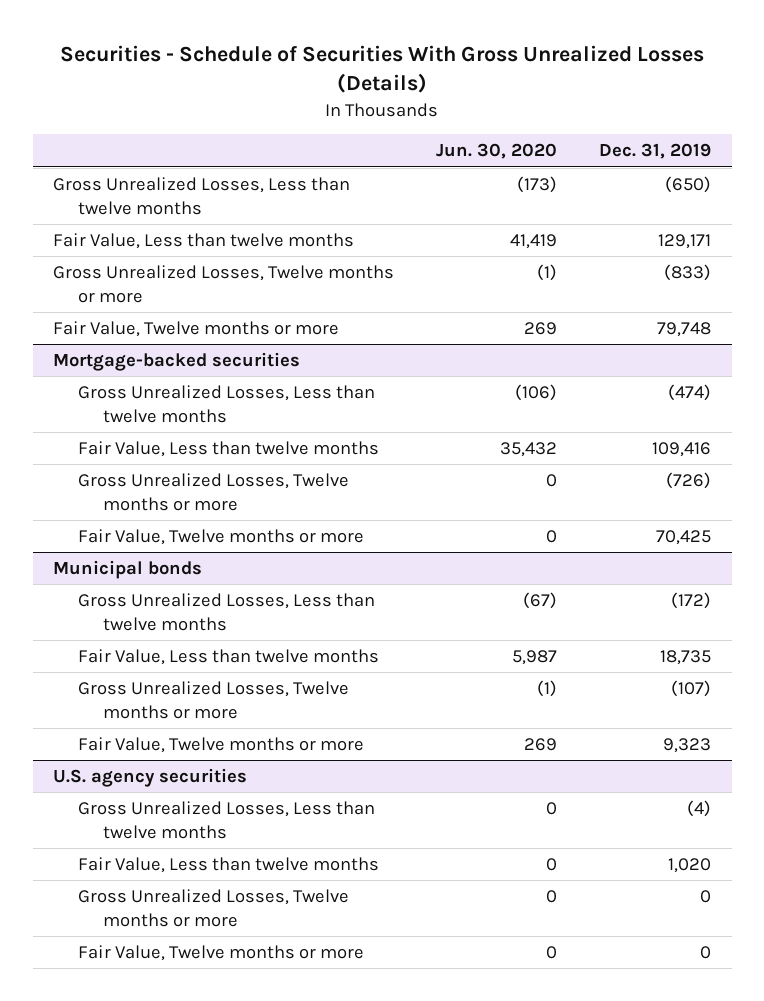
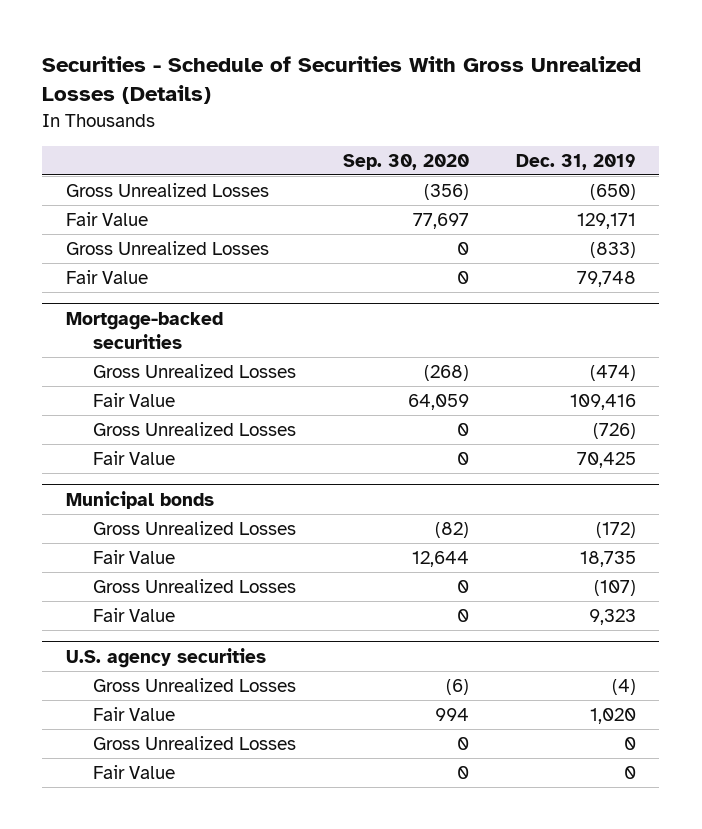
[436,143,558,160] Jun. 30, 2020 -> none
none -> [343,153,470,170] Sep. 30, 2020
[53,177,351,215] Gross Unrealized Losses, Less than twelve months -> [65,182,269,197] Gross Unrealized Losses
[53,233,355,250] Fair Value, Less than twelve months -> [65,211,148,226] Fair Value
[53,265,395,303] Gross Unrealized Losses, Twelve months or more -> [65,240,269,255] Gross Unrealized Losses
[53,321,340,338] Fair Value, Twelve months or more -> [65,269,148,284] Fair Value
[78,385,376,423] Gross Unrealized Losses, Less than twelve months -> [93,363,297,378] Gross Unrealized Losses
[78,441,380,458] Fair Value, Less than twelve months -> [93,392,176,407] Fair Value
[78,473,350,511] Gross Unrealized Losses, Twelve months or more -> [93,421,297,436] Gross Unrealized Losses
[78,529,365,546] Fair Value, Twelve months or more -> [93,450,176,465] Fair Value
[78,593,376,631] Gross Unrealized Losses, Less than twelve months -> [93,520,297,535] Gross Unrealized Losses
[78,649,380,666] Fair Value, Less than twelve months -> [93,549,176,564] Fair Value
[78,681,350,719] Gross Unrealized Losses, Twelve months or more -> [93,578,297,593] Gross Unrealized Losses
[78,737,365,754] Fair Value, Twelve months or more -> [93,607,176,622] Fair Value
[78,801,376,839] Gross Unrealized Losses, Less than twelve months -> [93,677,297,692] Gross Unrealized Losses
[78,857,380,874] Fair Value, Less than twelve months -> [93,706,176,721] Fair Value
[78,889,350,927] Gross Unrealized Losses, Twelve months or more -> [93,735,297,750] Gross Unrealized Losses
[78,945,365,962] Fair Value, Twelve months or more -> [93,764,176,779] Fair Value

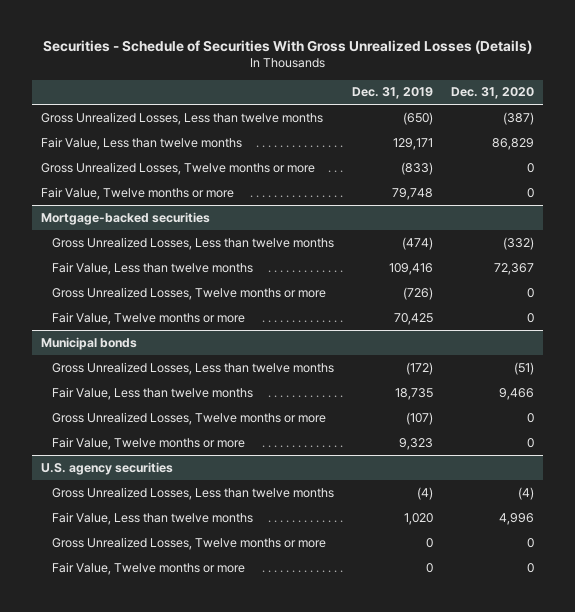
[343,153,470,170] Sep. 30, 2020 -> none
none -> [451,87,535,100] Dec. 31, 2020
[65,182,269,197] Gross Unrealized Losses -> [40,111,323,125] Gross Unrealized Losses, Less than twelve months
[65,211,148,226] Fair Value -> [40,136,242,150] Fair Value, Less than twelve months
[65,240,269,255] Gross Unrealized Losses -> [40,161,315,175] Gross Unrealized Losses, Twelve months or more
[65,269,148,284] Fair Value -> [40,186,234,200] Fair Value, Twelve months or more
[93,363,297,378] Gross Unrealized Losses -> [52,236,335,250] Gross Unrealized Losses, Less than twelve months
[93,392,176,407] Fair Value -> [52,261,254,275] Fair Value, Less than twelve months
[93,421,297,436] Gross Unrealized Losses -> [52,286,327,300] Gross Unrealized Losses, Twelve months or more
[93,450,176,465] Fair Value -> [52,311,246,325] Fair Value, Twelve months or more
[93,520,297,535] Gross Unrealized Losses -> [52,361,335,375] Gross Unrealized Losses, Less than twelve months
[93,549,176,564] Fair Value -> [52,386,254,400] Fair Value, Less than twelve months
[93,578,297,593] Gross Unrealized Losses -> [52,411,327,425] Gross Unrealized Losses, Twelve months or more
[93,607,176,622] Fair Value -> [52,436,246,450] Fair Value, Twelve months or more
[93,677,297,692] Gross Unrealized Losses -> [52,486,335,500] Gross Unrealized Losses, Less than twelve months
[93,706,176,721] Fair Value -> [52,511,254,525] Fair Value, Less than twelve months
[93,735,297,750] Gross Unrealized Losses -> [52,536,327,550] Gross Unrealized Losses, Twelve months or more
[93,764,176,779] Fair Value -> [52,561,246,575] Fair Value, Twelve months or more

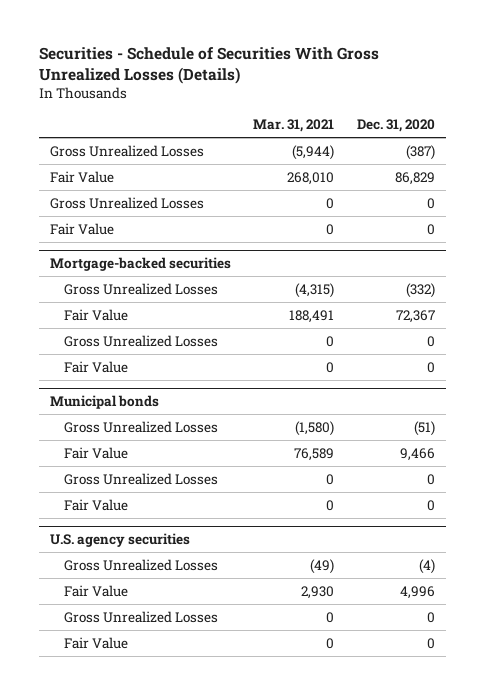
[352,87,434,100] Dec. 31, 2019 -> none
none -> [253,119,335,133] Mar. 31, 2021
[40,111,323,125] Gross Unrealized Losses, Less than twelve months -> [49,144,204,157] Gross Unrealized Losses
[40,136,242,150] Fair Value, Less than twelve months -> [49,170,114,183] Fair Value
[40,161,315,175] Gross Unrealized Losses, Twelve months or more -> [49,196,204,209] Gross Unrealized Losses
[40,186,234,200] Fair Value, Twelve months or more -> [49,222,114,235] Fair Value
[52,236,335,250] Gross Unrealized Losses, Less than twelve months -> [64,282,219,295] Gross Unrealized Losses
[52,261,254,275] Fair Value, Less than twelve months -> [64,308,129,321] Fair Value
[52,286,327,300] Gross Unrealized Losses, Twelve months or more -> [64,334,219,347] Gross Unrealized Losses
[52,311,246,325] Fair Value, Twelve months or more -> [64,360,129,373] Fair Value
[52,361,335,375] Gross Unrealized Losses, Less than twelve months -> [64,420,219,433] Gross Unrealized Losses
[52,386,254,400] Fair Value, Less than twelve months -> [64,446,129,459] Fair Value
[52,411,327,425] Gross Unrealized Losses, Twelve months or more -> [64,472,219,485] Gross Unrealized Losses
[52,436,246,450] Fair Value, Twelve months or more -> [64,498,129,511] Fair Value
[52,486,335,500] Gross Unrealized Losses, Less than twelve months -> [64,558,219,571] Gross Unrealized Losses
[52,511,254,525] Fair Value, Less than twelve months -> [64,584,129,597] Fair Value
[52,536,327,550] Gross Unrealized Losses, Twelve months or more -> [64,610,219,623] Gross Unrealized Losses
[52,561,246,575] Fair Value, Twelve months or more -> [64,636,129,649] Fair Value

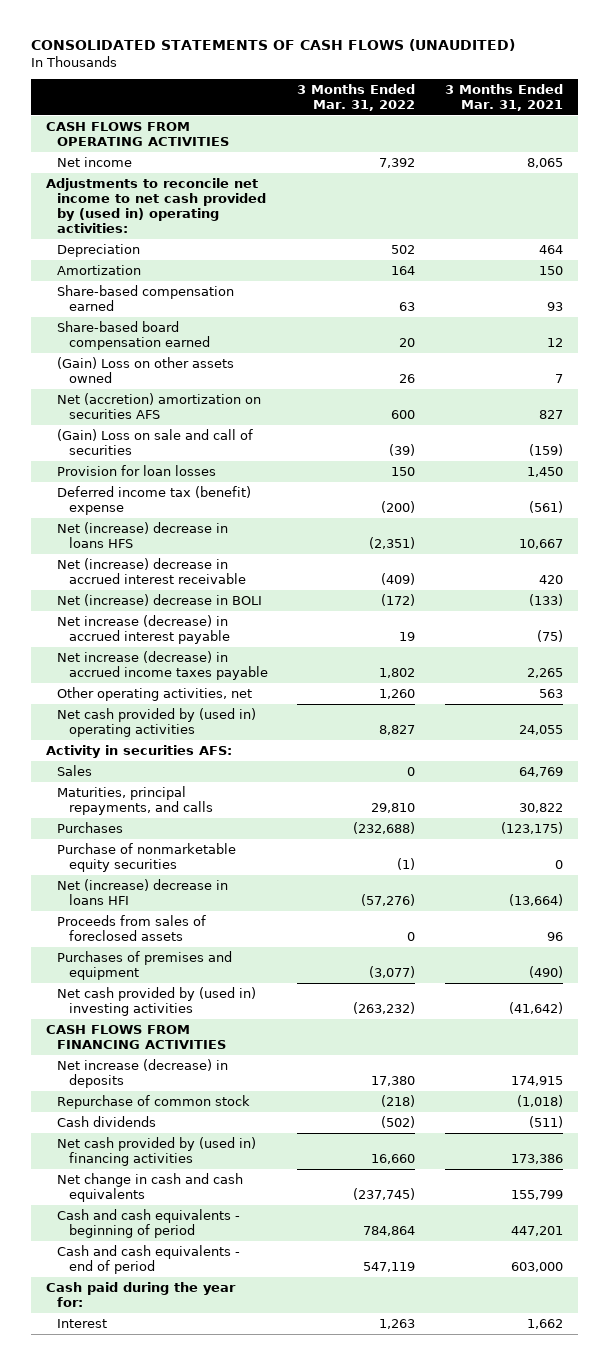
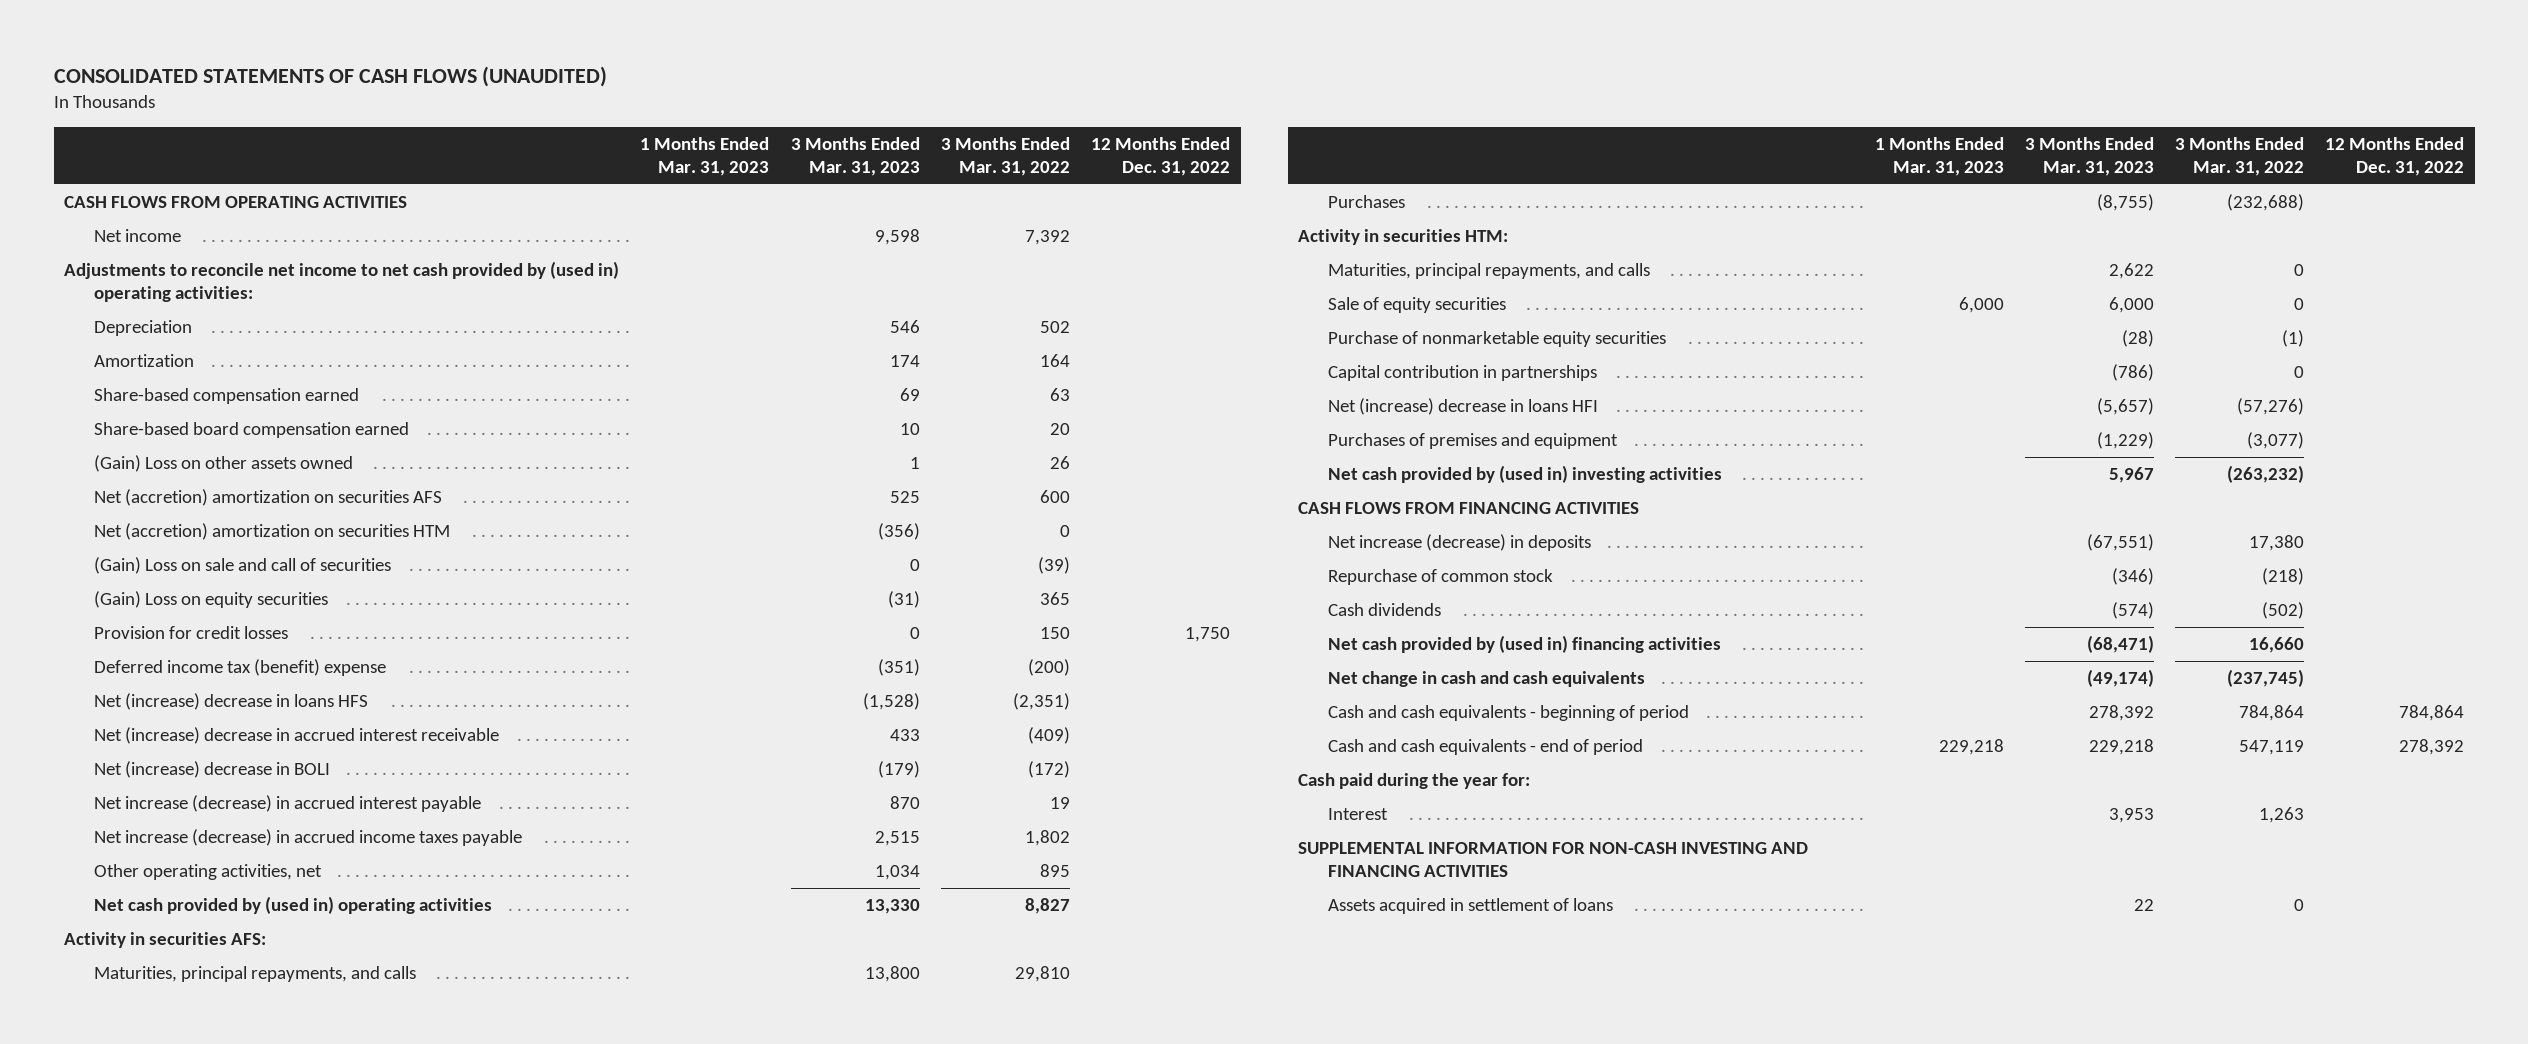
[445,84,564,112] 3 Months Ended Mar. 31, 2021 -> none
none -> [640,136,770,177] 1 Months Ended Mar. 31, 2023
none -> [790,136,920,177] 3 Months Ended Mar. 31, 2023
none -> [1091,136,1231,177] 12 Months Ended Dec. 31, 2022
none -> [94,522,451,540] Net (accretion) amortization on securities HTM
none -> [94,590,329,608] (Gain) Loss on equity securities
[57,464,217,476] Provision for loan losses -> [94,625,289,639] Provision for credit losses
[379,688,416,699] 1,260 -> [1039,863,1070,877] 895
[57,764,93,776] Sales -> none
none -> [1298,228,1509,245] Activity in securities HTM:
none -> [1328,262,1651,279] Maturities, principal repayments, and calls
none -> [1328,296,1507,313] Sale of equity securities
none -> [1328,364,1598,381] Capital contribution in partnerships
[57,914,207,941] Proceeds from sales of foreclosed assets -> none
none -> [1298,841,1809,878] SUPPLEMENTAL INFORMATION FOR NON-CASH INVESTING AND FINANCING ACTIVITIES
none -> [1328,897,1614,914] Assets acquired in settlement of loans

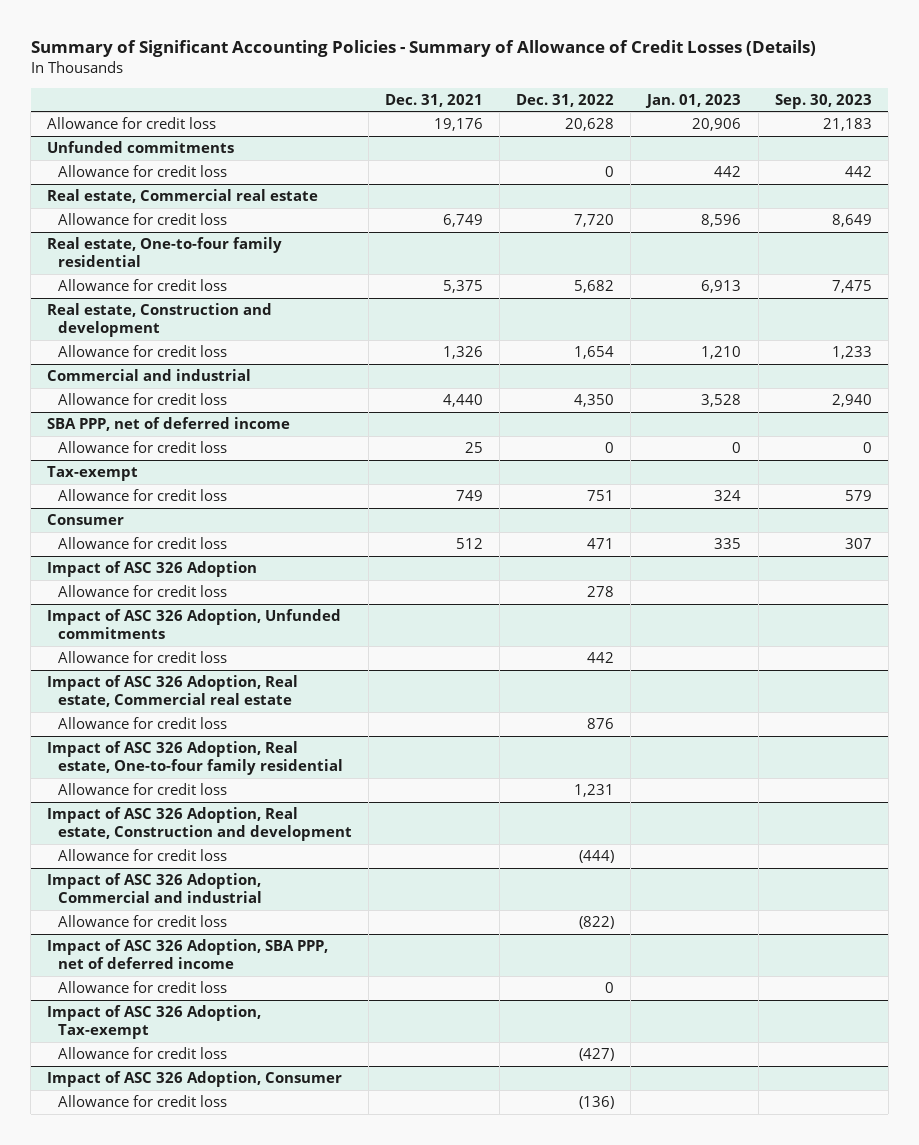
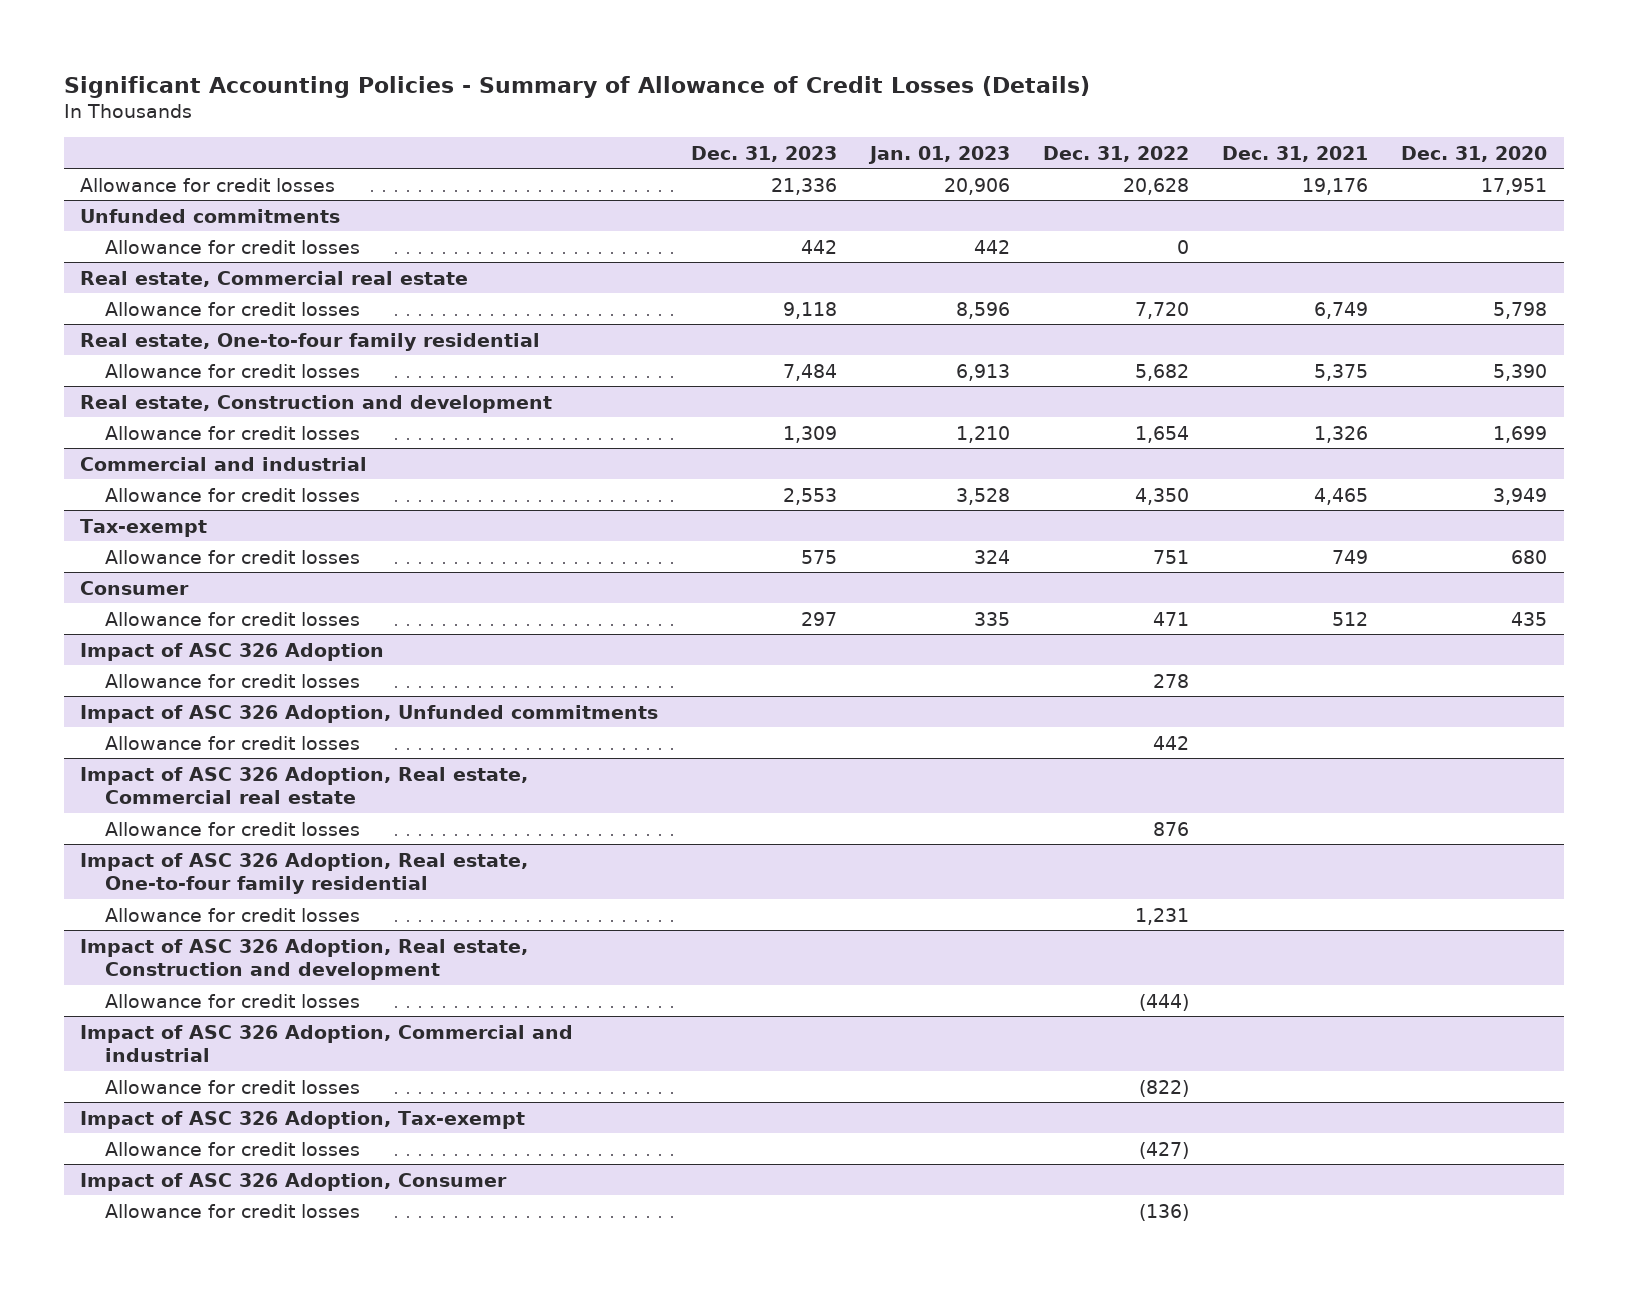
[30,40,816,58] Summary of Significant Accounting Policies - Summary of Allowance of Credit Losses (Details) -> [63,76,1090,99] Significant Accounting Policies - Summary of Allowance of Credit Losses (Details)
[774,93,872,109] Sep. 30, 2023 -> none
none -> [691,145,838,162] Dec. 31, 2023
none -> [1401,145,1548,162] Dec. 31, 2020
[47,117,217,130] Allowance for credit loss -> [80,177,336,192] Allowance for credit losses
[57,165,227,178] Allowance for credit loss -> [104,239,360,254] Allowance for credit losses
[57,213,227,226] Allowance for credit loss -> [104,301,360,316] Allowance for credit losses
[57,279,227,292] Allowance for credit loss -> [104,363,360,378] Allowance for credit losses
[57,345,227,358] Allowance for credit loss -> [104,425,360,440] Allowance for credit losses
[47,417,291,432] SBA PPP, net of deferred income -> none
[57,441,227,454] Allowance for credit loss -> none
[57,393,227,406] Allowance for credit loss -> [104,487,360,502] Allowance for credit losses
[442,394,483,408] 4,440 -> [1314,487,1369,505] 4,465
[57,489,227,502] Allowance for credit loss -> [104,549,360,564] Allowance for credit losses
[57,537,227,550] Allowance for credit loss -> [104,611,360,626] Allowance for credit losses
[57,585,227,598] Allowance for credit loss -> [104,673,360,688] Allowance for credit losses
[57,651,227,664] Allowance for credit loss -> [104,735,360,750] Allowance for credit losses
[57,717,227,730] Allowance for credit loss -> [104,821,360,836] Allowance for credit losses
[57,783,227,796] Allowance for credit loss -> [104,907,360,922] Allowance for credit losses
[57,849,227,862] Allowance for credit loss -> [104,993,360,1008] Allowance for credit losses
[47,939,329,969] Impact of ASC 326 Adoption, SBA PPP, net of deferred income -> none
[57,981,227,994] Allowance for credit loss -> none
[57,915,227,928] Allowance for credit loss -> [104,1079,360,1094] Allowance for credit losses
[57,1047,227,1060] Allowance for credit loss -> [104,1141,360,1156] Allowance for credit losses
[57,1095,227,1108] Allowance for credit loss -> [104,1203,360,1218] Allowance for credit losses

